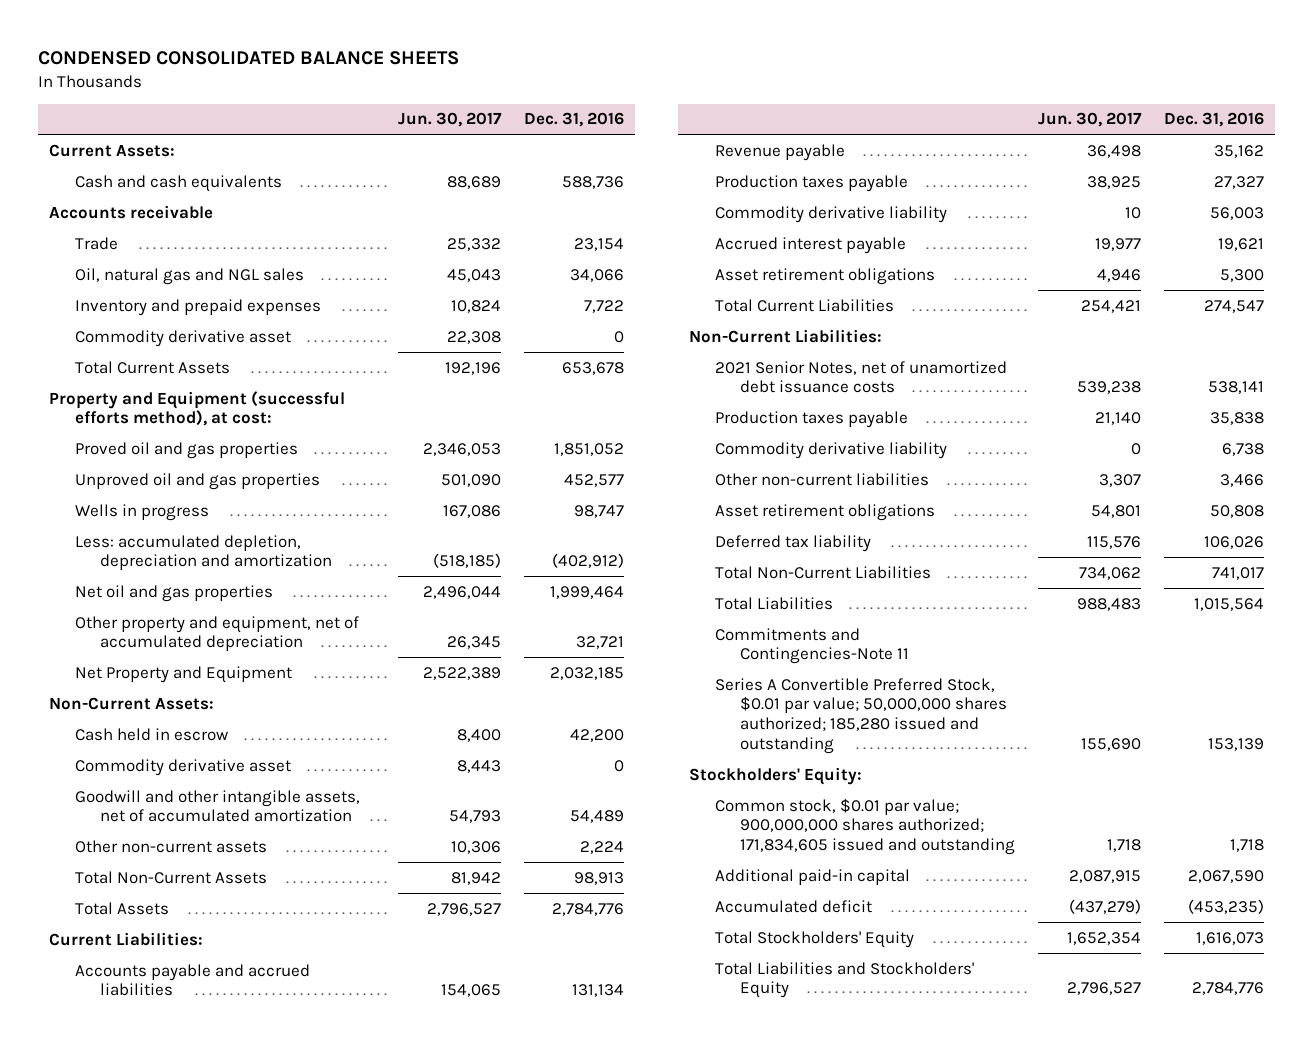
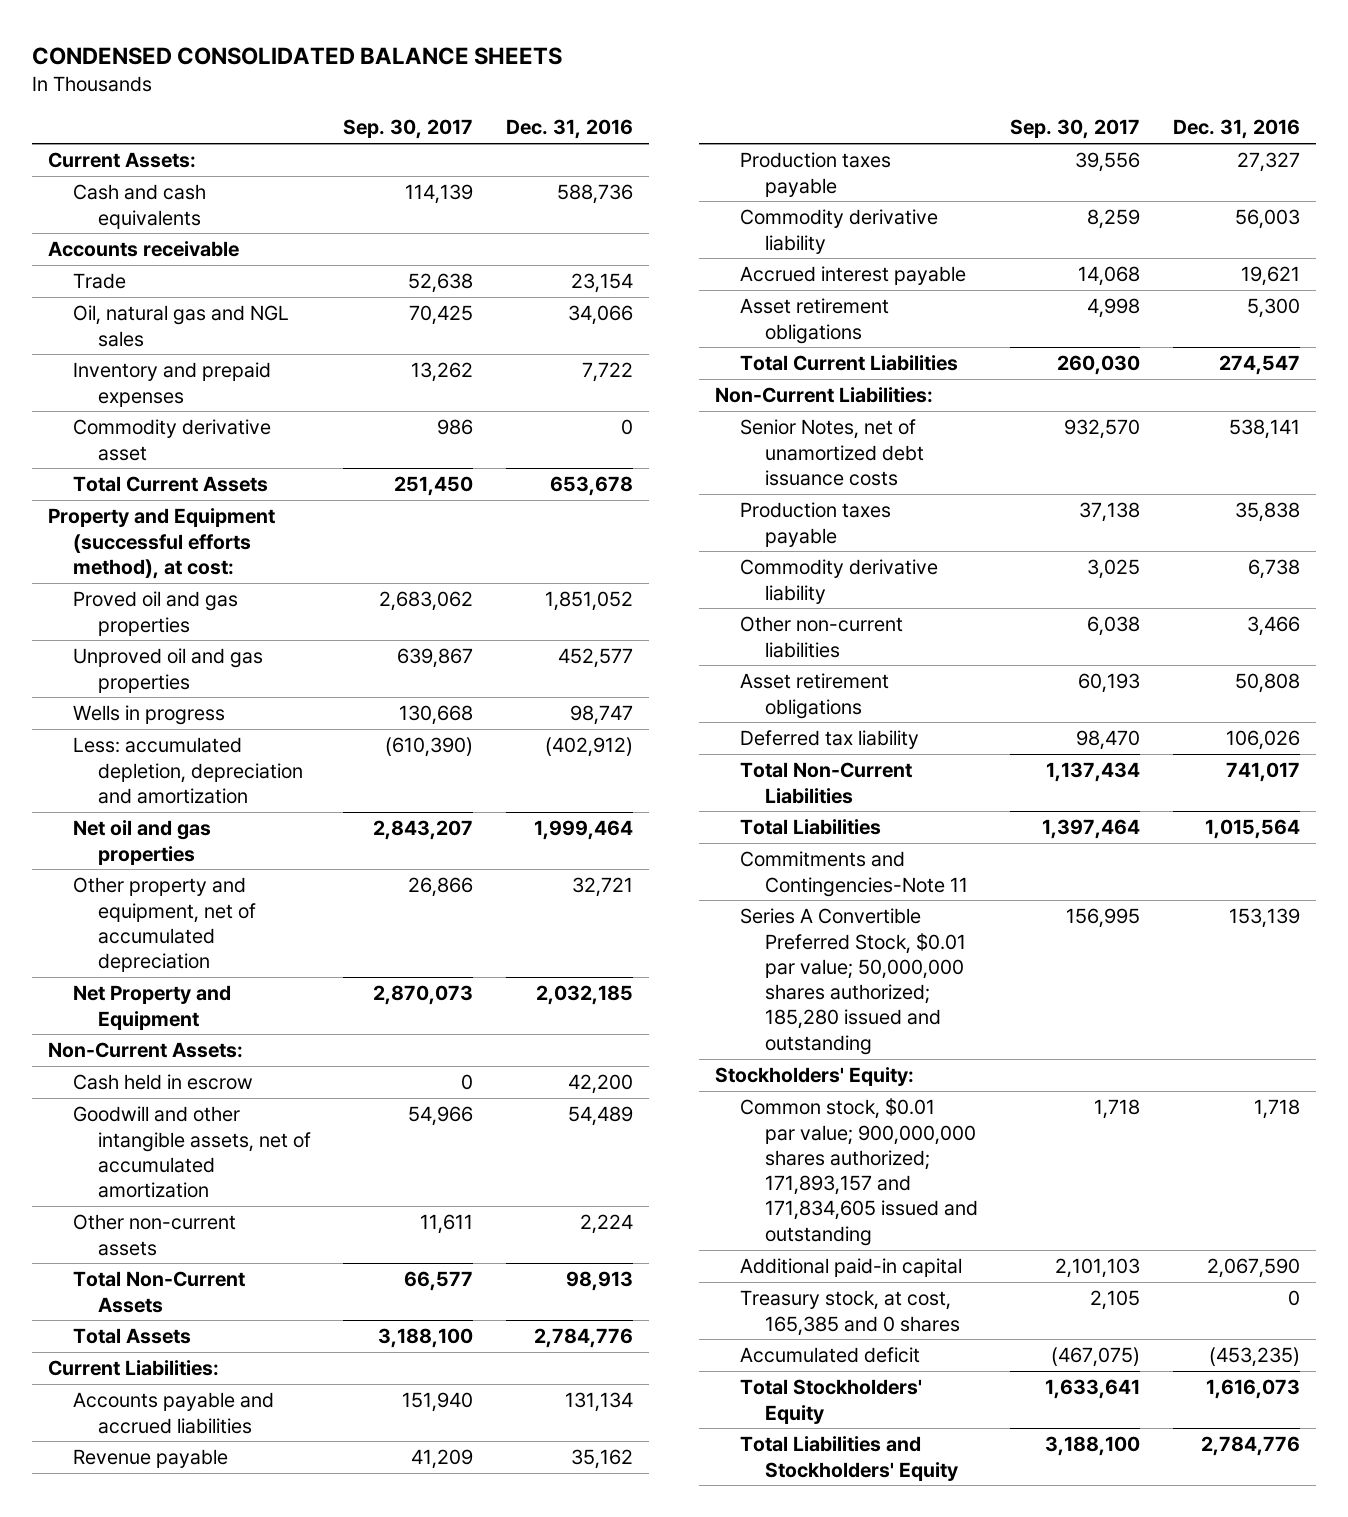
[398,112,503,128] Jun. 30, 2017 -> none
none -> [343,119,474,140] Sep. 30, 2017
[74,758,291,776] Commodity derivative asset -> none
[714,360,1007,394] 2021 Senior Notes, net of unamortized debt issuance costs -> [740,419,925,486] Senior Notes, net of unamortized debt issuance costs
[714,797,1016,856] Common stock, $0.01 par value; 900,000,000 shares authorized; 171,834,605 issued and outstanding -> [740,1098,979,1246] Common stock, $0.01 par value; 900,000,000 shares authorized; 171,893,157 and 171,834,605 issued and outstanding
none -> [740,1290,961,1336] Treasury stock, at cost, 165,385 and 0 shares

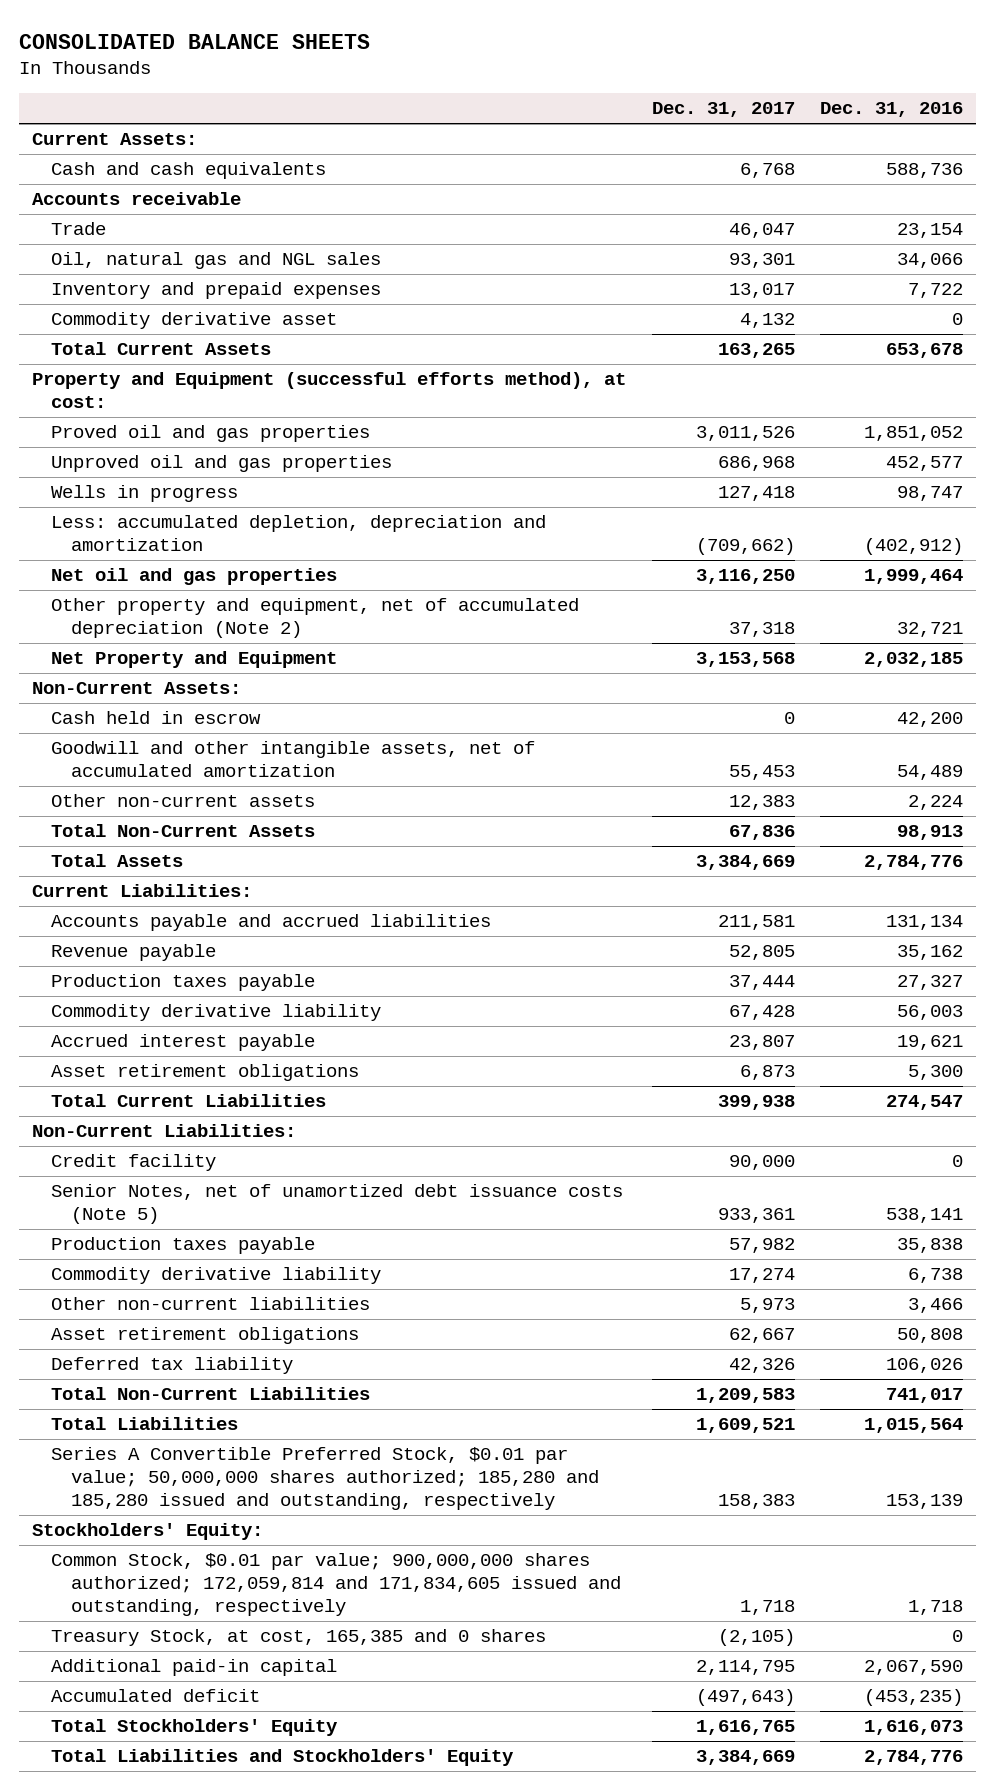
[32,46,563,65] CONDENSED CONSOLIDATED BALANCE SHEETS -> [19,33,371,49] CONSOLIDATED BALANCE SHEETS
[343,119,474,140] Sep. 30, 2017 -> none
none -> [651,102,795,118] Dec. 31, 2017
[73,877,257,973] Other property and equipment, net of accumulated depreciation -> [51,598,580,638] Other property and equipment, net of accumulated depreciation (Note 2)
none -> [51,1154,217,1172] Credit facility
[740,419,925,486] Senior Notes, net of unamortized debt issuance costs -> [51,1184,624,1224] Senior Notes, net of unamortized debt issuance costs (Note 5)
[740,851,969,897] Commitments and Contingencies-Note 11 -> none
[740,908,967,1055] Series A Convertible Preferred Stock, $0.01 par value; 50,000,000 shares authorized; 185,280 issued and outstanding -> [51,1447,599,1510] Series A Convertible Preferred Stock, $0.01 par value; 50,000,000 shares authorized; 185,280 and 185,280 issued and outstanding, respectively
[740,1098,979,1246] Common stock, $0.01 par value; 900,000,000 shares authorized; 171,893,157 and 171,834,605 issued and outstanding -> [51,1553,621,1616] Common Stock, $0.01 par value; 900,000,000 shares authorized; 172,059,814 and 171,834,605 issued and outstanding, respectively
none -> [51,1629,547,1647] Treasury Stock, at cost, 165,385 and 0 shares
[740,1290,961,1336] Treasury stock, at cost, 165,385 and 0 shares -> none

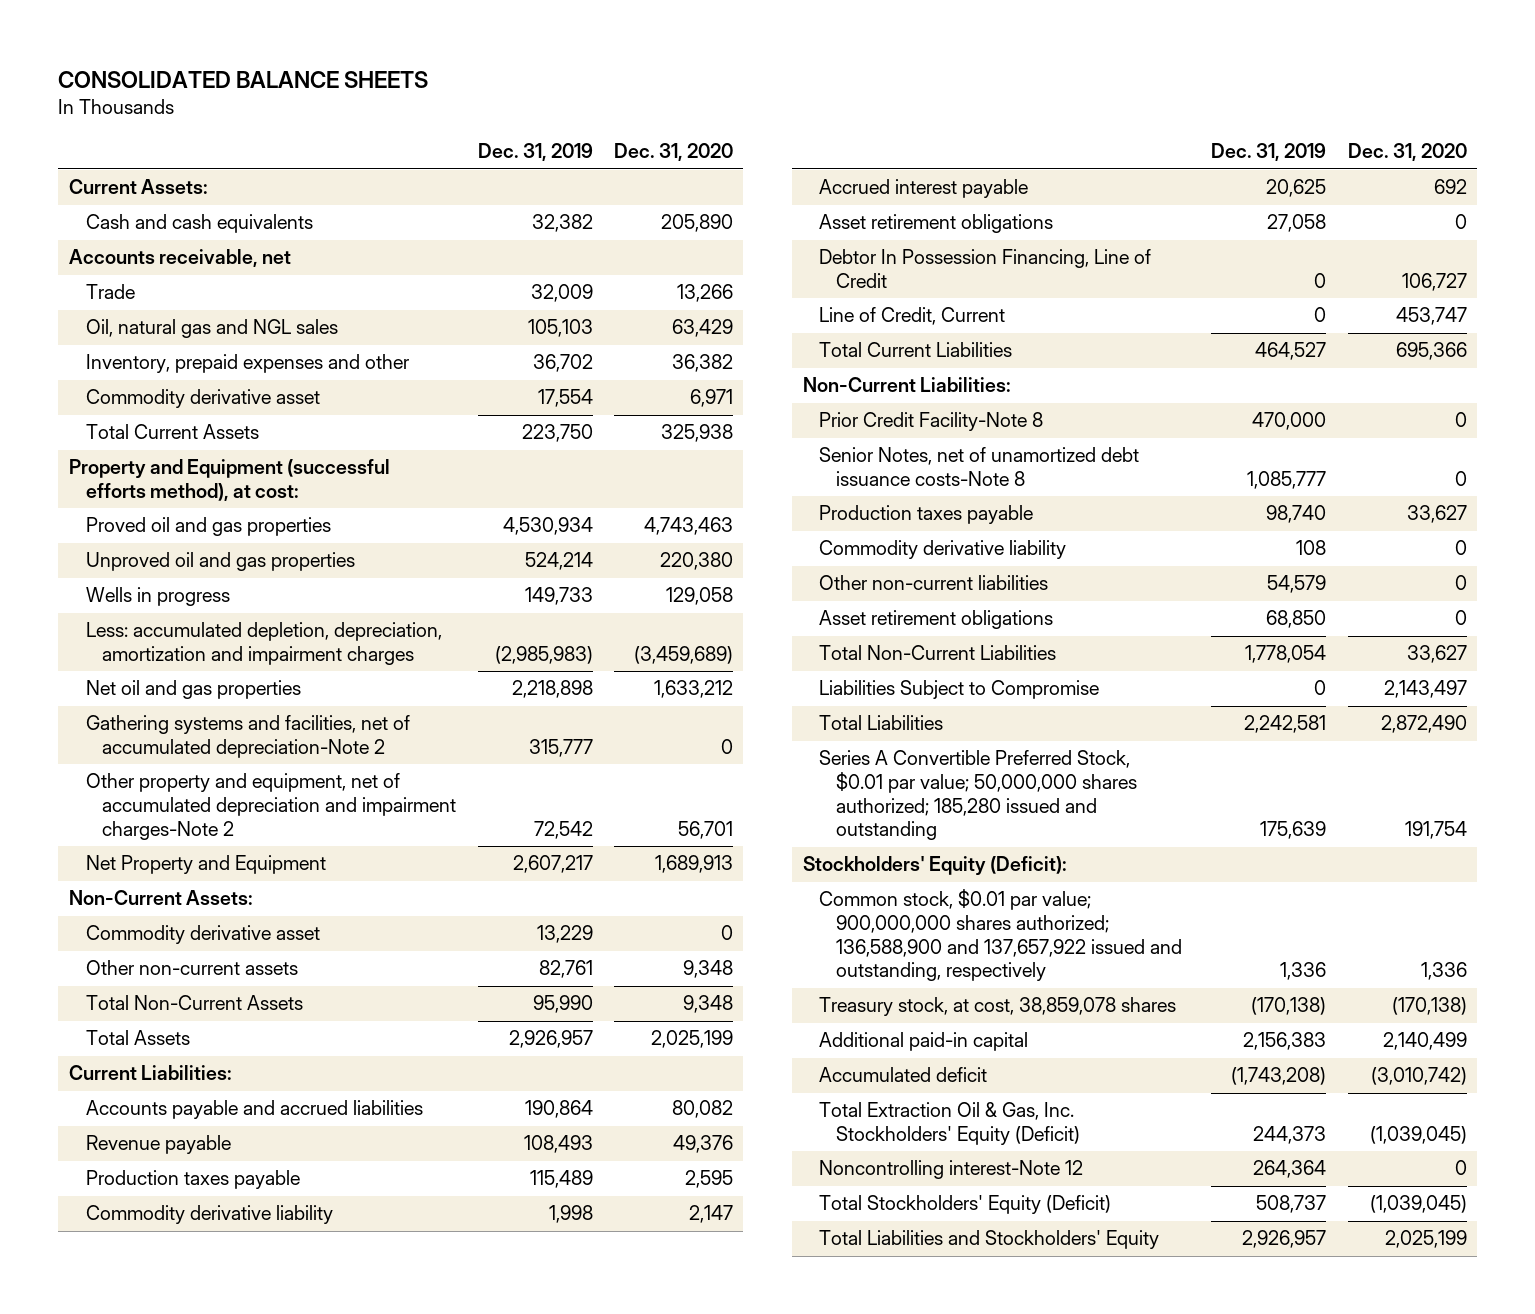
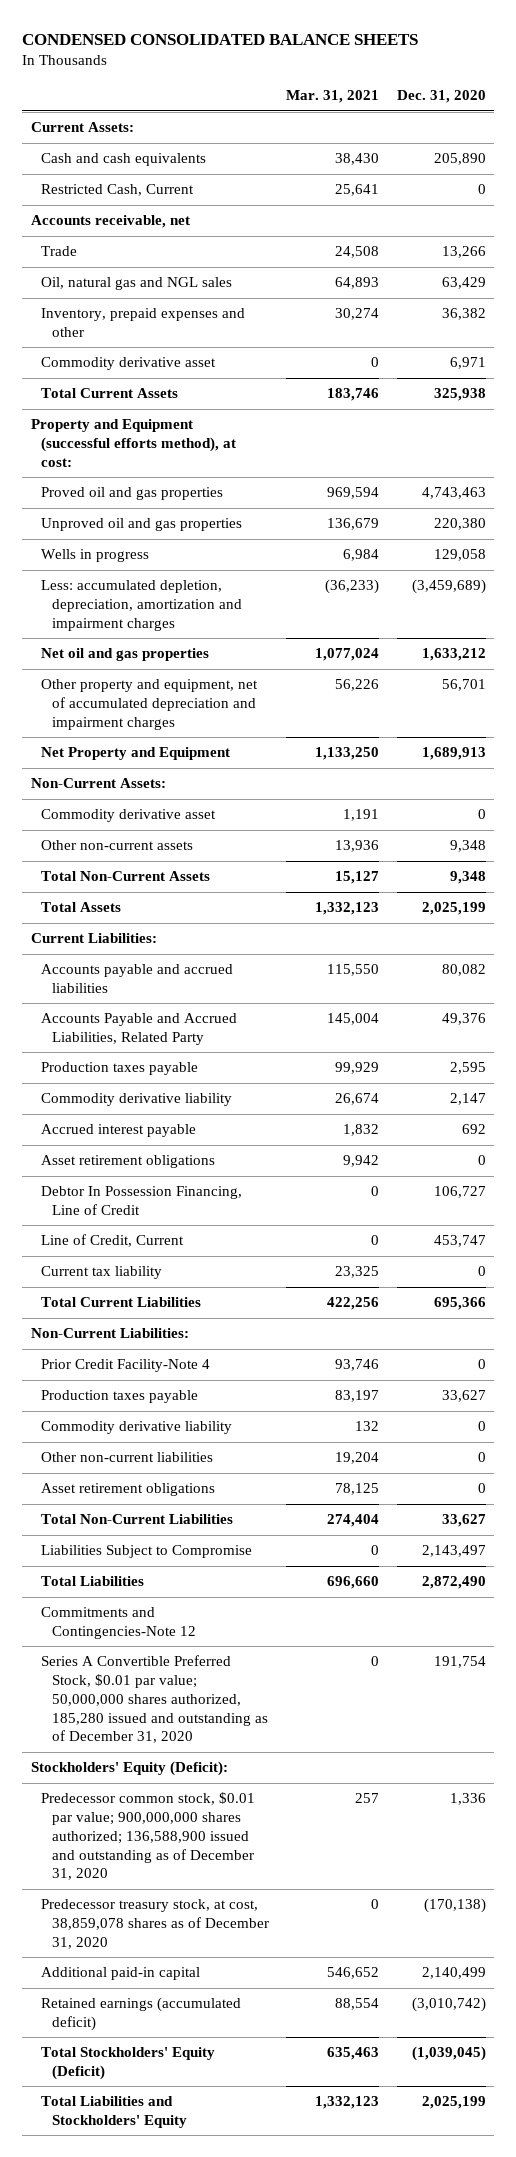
[58,71,429,89] CONSOLIDATED BALANCE SHEETS -> [22,34,419,46] CONDENSED CONSOLIDATED BALANCE SHEETS
[477,143,593,162] Dec. 31, 2019 -> none
none -> [286,90,380,104] Mar. 31, 2021
none -> [41,184,195,197] Restricted Cash, Current
[85,715,410,759] Gathering systems and facilities, net of accumulated depreciation-Note 2 -> none
[85,773,457,840] Other property and equipment, net of accumulated depreciation and impairment charges-Note 2 -> [41,679,259,730] Other property and equipment, net of accumulated depreciation and impairment charges
[85,1135,231,1155] Revenue payable -> [41,1013,238,1045] Accounts Payable and Accrued Liabilities, Related Party
none -> [41,1266,163,1280] Current tax liability
[819,447,1140,487] Senior Notes, net of unamortized debt issuance costs-Note 8 -> none
[819,412,1044,432] Prior Credit Facility-Note 8 -> [41,1359,211,1373] Prior Credit Facility-Note 4
none -> [41,1607,196,1639] Commitments and Contingencies-Note 12
[819,750,1138,841] Series A Convertible Preferred Stock, $0.01 par value; 50,000,000 shares authorized; 185,280 issued and outstanding -> [41,1655,268,1744] Series A Convertible Preferred Stock, $0.01 par value; 50,000,000 shares authorized, 185,280 issued and outstanding as of December 31, 2020
[819,889,1183,982] Common stock, $0.01 par value; 900,000,000 shares authorized; 136,588,900 and 137,657,922 issued and outstanding, respectively -> [41,1792,256,1881] Predecessor common stock, $0.01 par value; 900,000,000 shares authorized; 136,588,900 issued and outstanding as of December 31, 2020
[819,997,1177,1017] Treasury stock, at cost, 38,859,078 shares -> [41,1899,269,1949] Predecessor treasury stock, at cost, 38,859,078 shares as of December 31, 2020
[819,1102,1081,1146] Total Extraction Oil & Gas, Inc. Stockholders' Equity (Deficit) -> none
[819,1160,1084,1180] Noncontrolling interest-Note 12 -> none
[819,1067,988,1083] Accumulated deficit -> [41,1997,242,2031] Retained earnings (accumulated deficit)

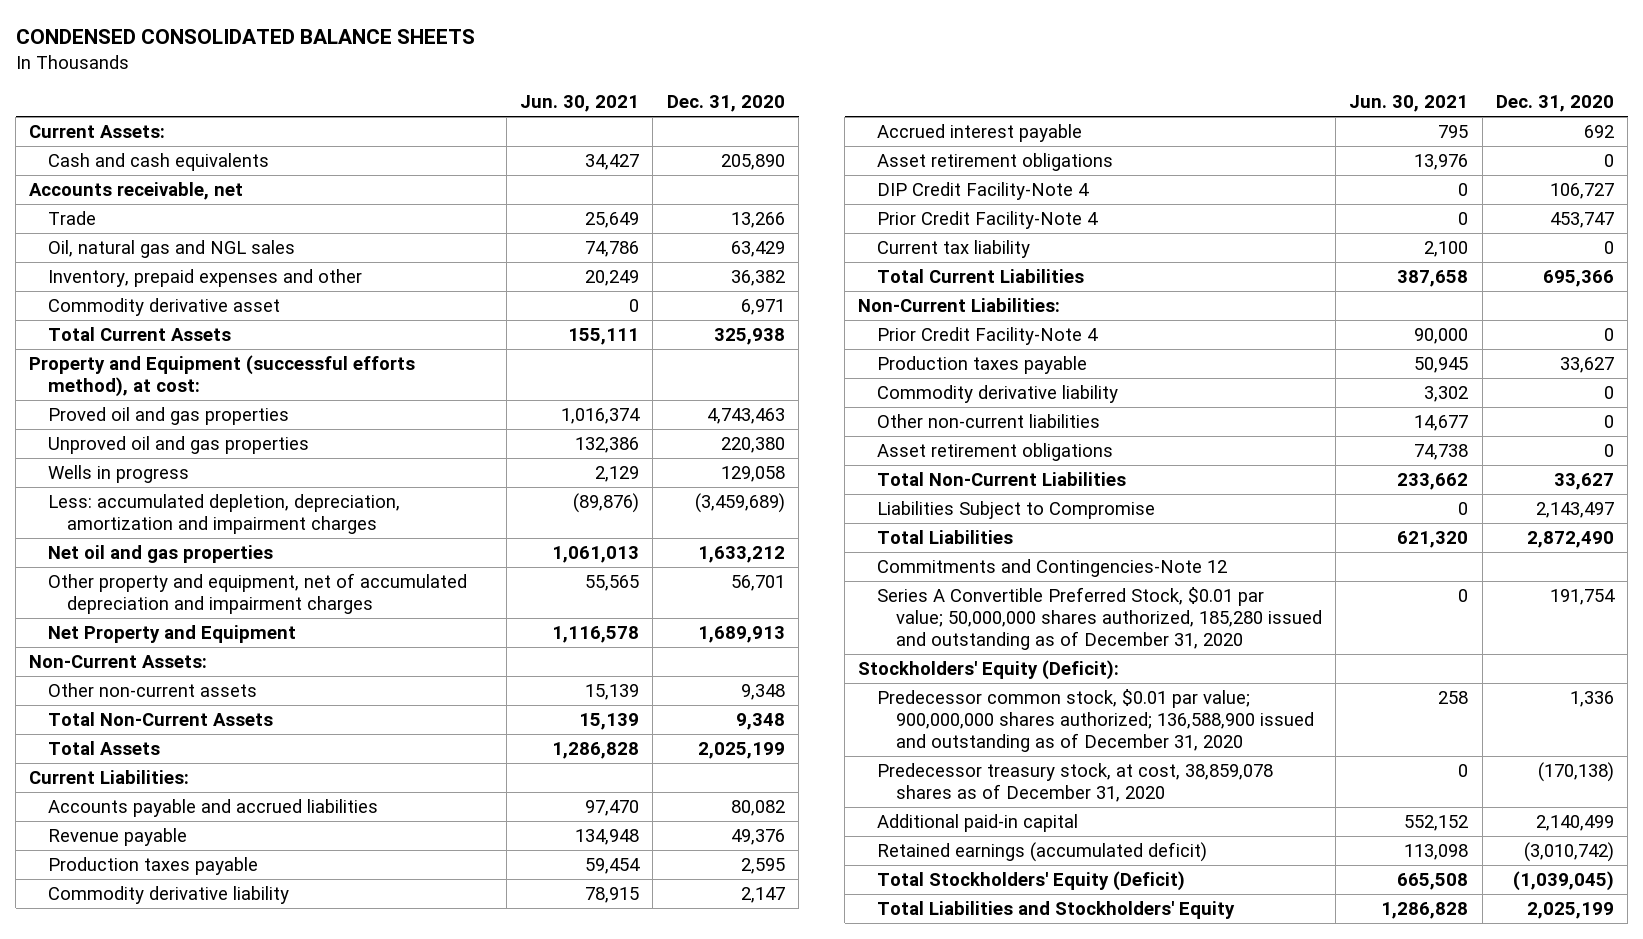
[286,90,380,104] Mar. 31, 2021 -> none
none -> [520,95,640,113] Jun. 30, 2021
[41,184,195,197] Restricted Cash, Current -> none
[41,809,217,823] Commodity derivative asset -> none
[41,1013,238,1045] Accounts Payable and Accrued Liabilities, Related Party -> [47,827,187,846] Revenue payable
[41,1186,243,1215] Debtor In Possession Financing, Line of Credit -> [877,181,1090,200] DIP Credit Facility-Note 4
[41,1234,185,1248] Line of Credit, Current -> [877,210,1099,229] Prior Credit Facility-Note 4

